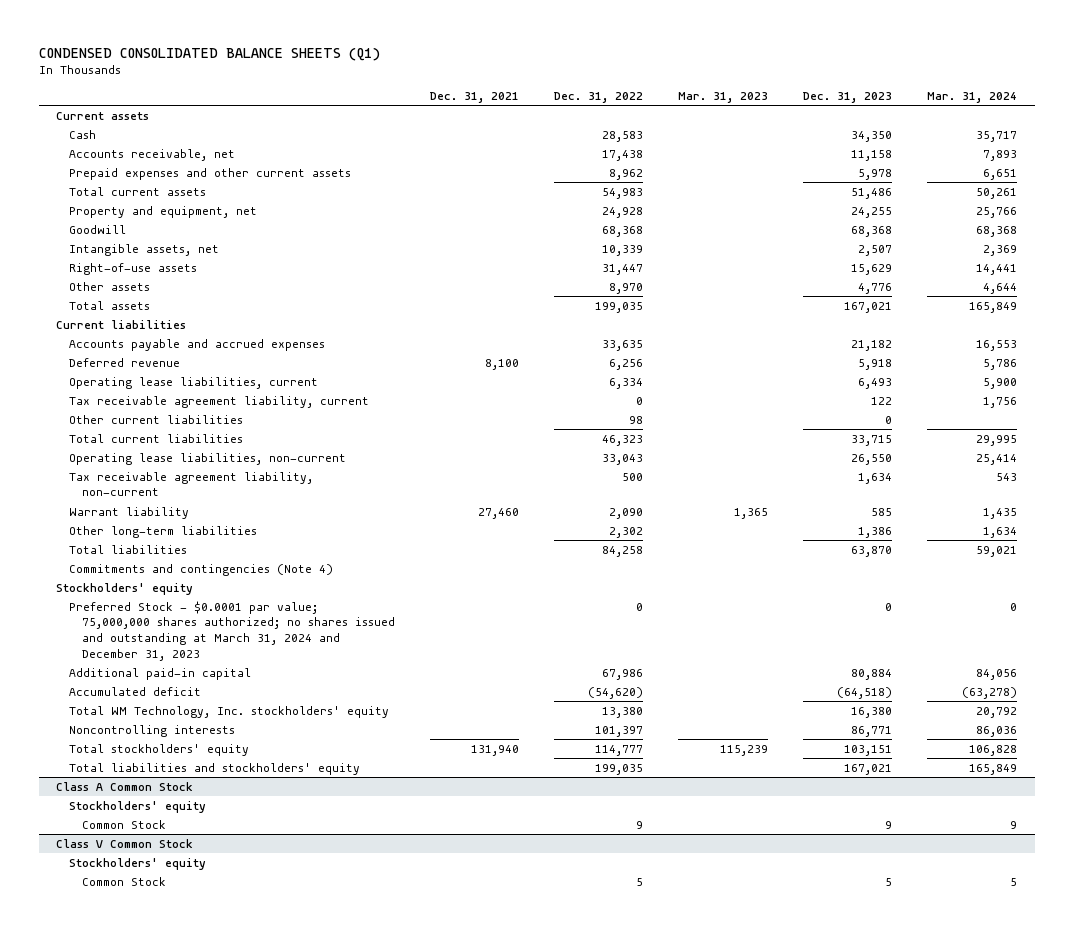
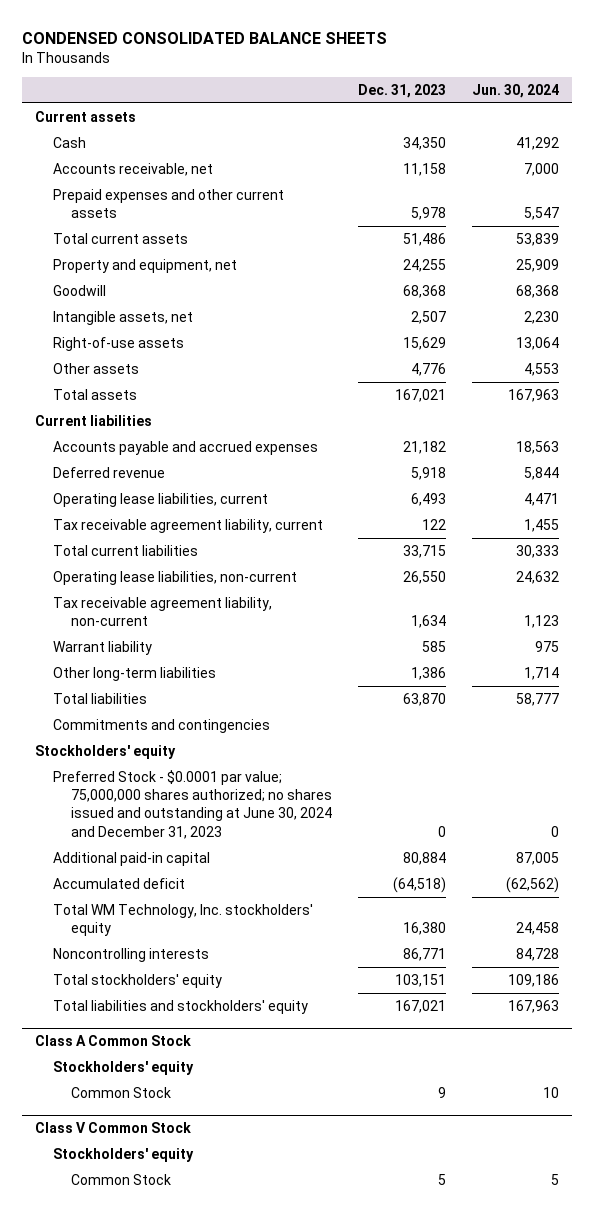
[38,47,380,61] CONDENSED CONSOLIDATED BALANCE SHEETS (Q1) -> [21,31,387,44] CONDENSED CONSOLIDATED BALANCE SHEETS
[430,92,520,104] Dec. 31, 2021 -> none
[554,92,644,104] Dec. 31, 2022 -> none
[678,92,769,104] Mar. 31, 2023 -> none
[927,92,1018,104] Mar. 31, 2024 -> none
none -> [471,83,559,98] Jun. 30, 2024
[69,414,244,424] Other current liabilities -> none
[69,563,334,576] Commitments and contingencies (Note 4) -> [52,719,270,734] Commitments and contingencies
[69,600,396,661] Preferred Stock - $0.0001 par value; 75,000,000 shares authorized; no shares issued and outstanding at March 31, 2024 and December 31, 2023 -> [52,770,333,839] Preferred Stock - $0.0001 par value; 75,000,000 shares authorized; no shares issued and outstanding at June 30, 2024 and December 31, 2023

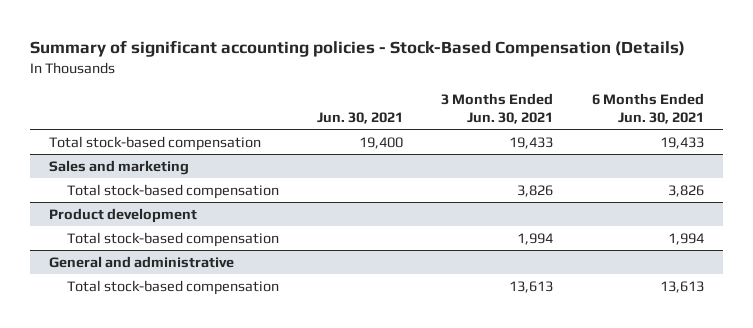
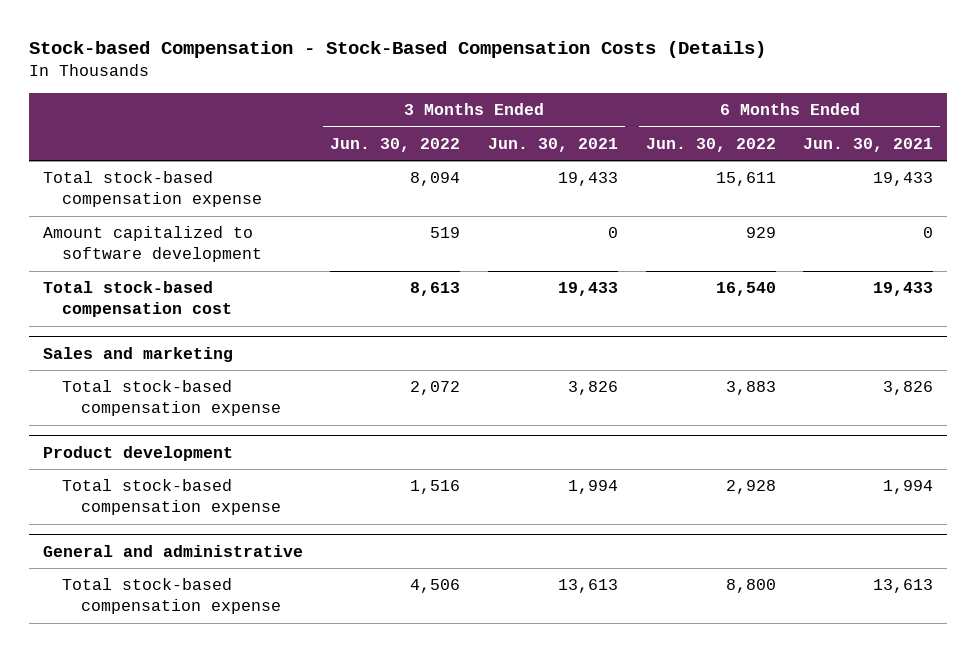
[30,39,686,57] Summary of significant accounting policies - Stock-Based Compensation (Details) -> [28,41,766,59] Stock-based Compensation - Stock-Based Compensation Costs (Details)
[317,111,404,124] Jun. 30, 2021 -> none
none -> [330,137,461,152] Jun. 30, 2022
none -> [645,137,776,152] Jun. 30, 2022
[49,135,262,151] Total stock-based compensation -> [42,171,262,208] Total stock-based compensation expense
none -> [42,226,262,263] Amount capitalized to software development
none -> [42,281,232,318] Total stock-based compensation cost
[66,183,279,199] Total stock-based compensation -> [61,380,281,417] Total stock-based compensation expense
[66,231,279,247] Total stock-based compensation -> [61,479,281,516] Total stock-based compensation expense
[66,279,279,295] Total stock-based compensation -> [61,578,281,615] Total stock-based compensation expense

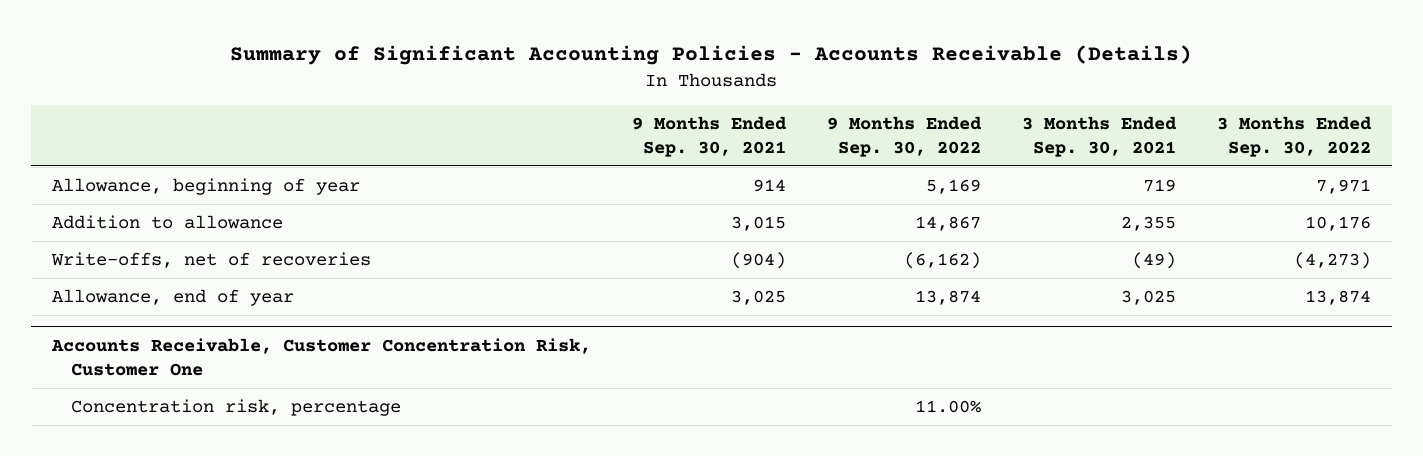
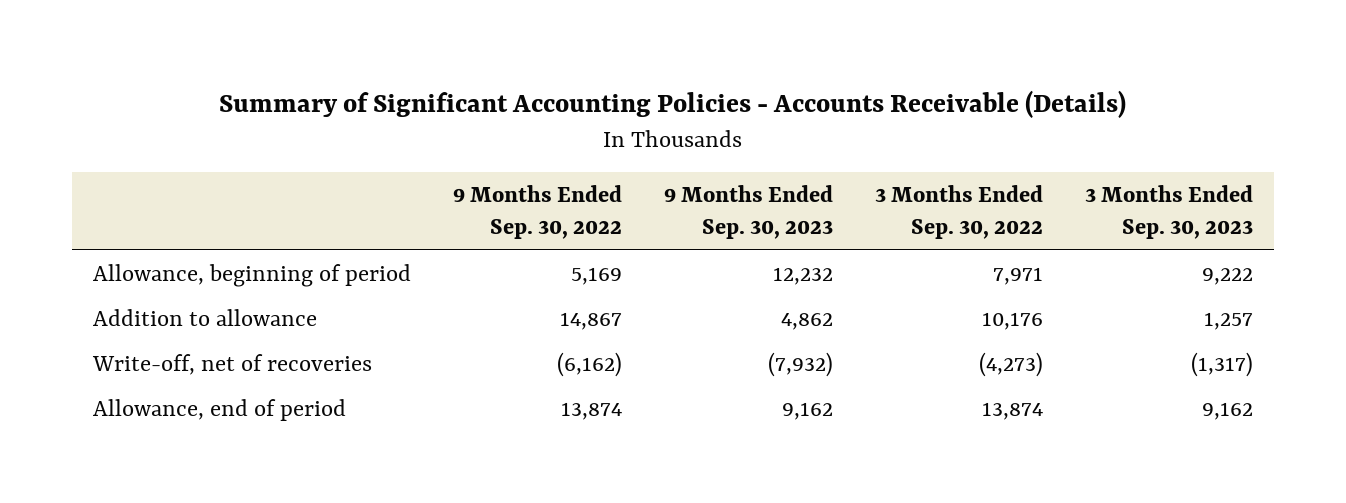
[631,115,787,157] 9 Months Ended Sep. 30, 2021 -> none
[1021,115,1177,157] 3 Months Ended Sep. 30, 2021 -> none
none -> [664,185,834,240] 9 Months Ended Sep. 30, 2023
none -> [1085,185,1254,240] 3 Months Ended Sep. 30, 2023
[51,178,360,196] Allowance, beginning of year -> [92,263,411,287] Allowance, beginning of period
[50,337,591,376] Accounts Receivable, Customer Concentration Risk, Customer One -> none
[70,399,401,417] Concentration risk, percentage -> none
[50,252,371,269] Write-offs, net of recoveries -> [91,353,372,375] Write-off, net of recoveries
[51,289,294,307] Allowance, end of year -> [92,398,346,421] Allowance, end of period

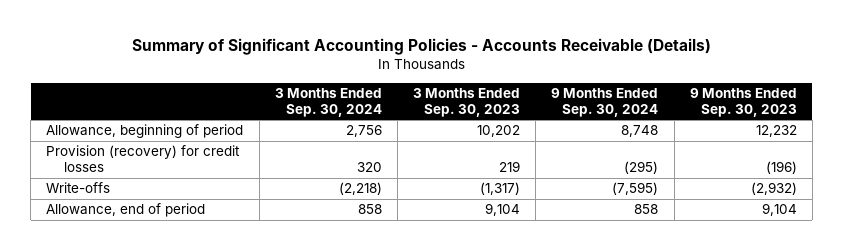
[453,185,623,240] 9 Months Ended Sep. 30, 2022 -> none
[875,185,1044,240] 3 Months Ended Sep. 30, 2022 -> none
none -> [274,88,382,118] 3 Months Ended Sep. 30, 2024
none -> [551,88,659,118] 9 Months Ended Sep. 30, 2024
[92,308,317,326] Addition to allowance -> none
[1202,267,1254,285] 9,222 -> [477,125,521,138] 10,202
none -> [46,145,241,173] Provision (recovery) for credit losses
[91,353,372,375] Write-off, net of recoveries -> [46,182,111,194] Write-offs
[768,351,834,377] (7,932) -> [750,182,797,196] (2,932)
[782,401,834,420] 9,162 -> [761,203,797,217] 9,104
[1202,401,1254,420] 9,162 -> [485,203,521,217] 9,104

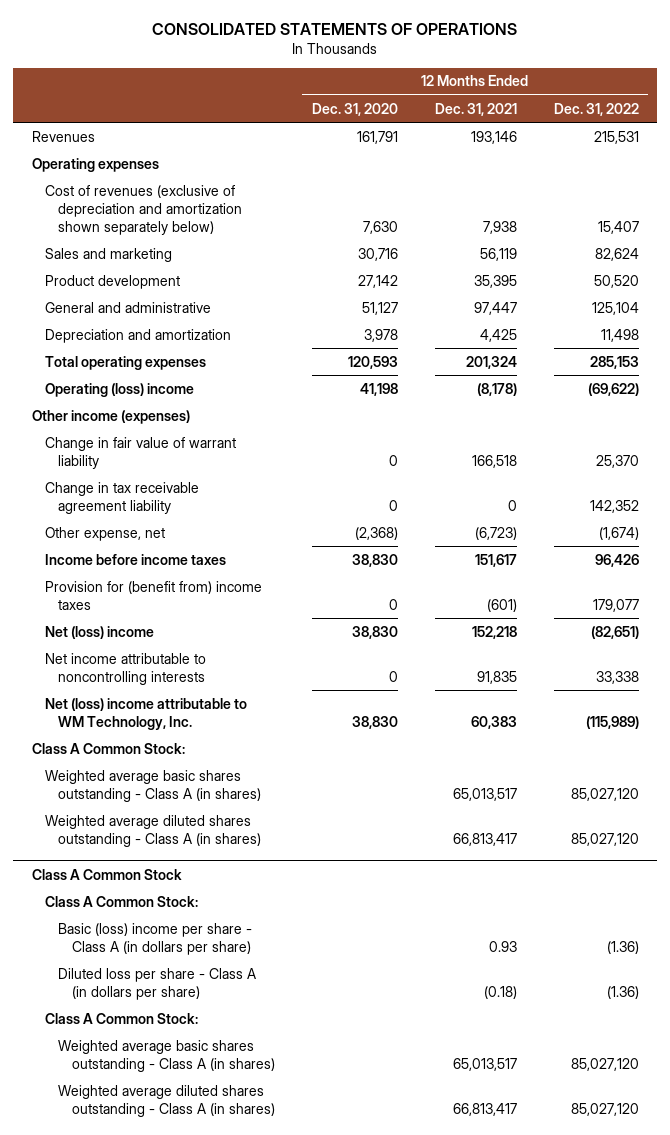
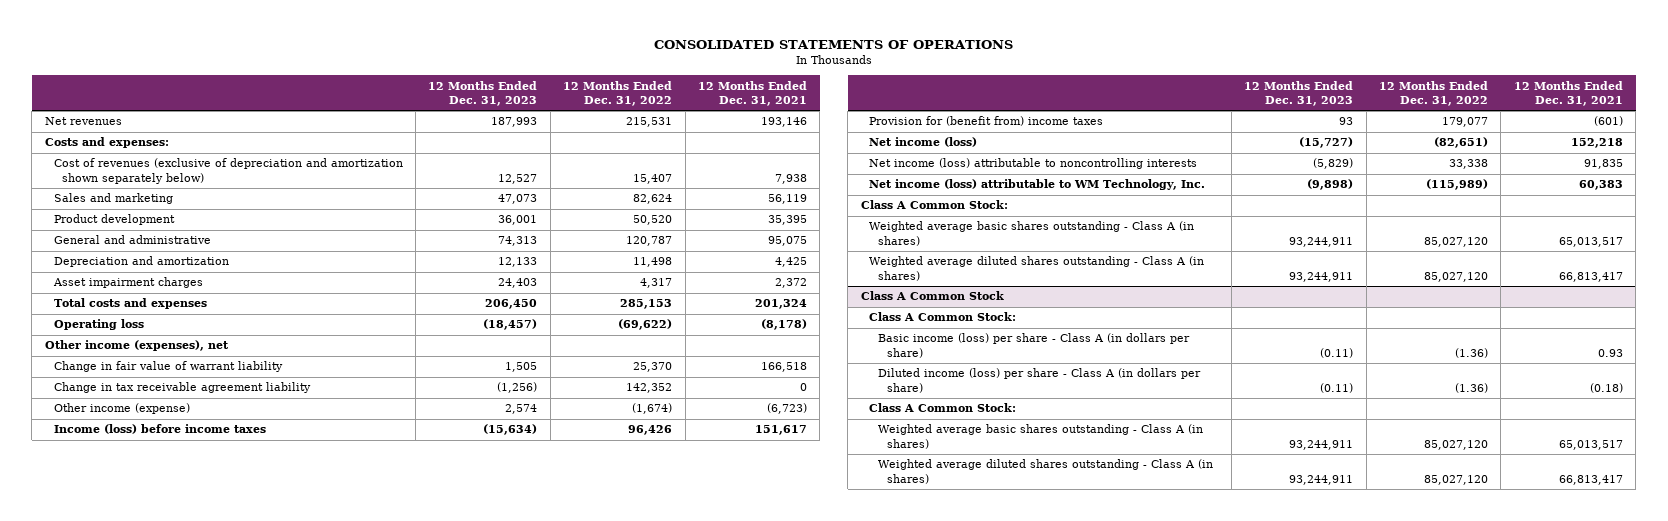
[311,102,398,116] Dec. 31, 2020 -> none
none -> [428,80,538,106] 12 Months Ended Dec. 31, 2023
[31,130,95,142] Revenues -> [44,117,122,126] Net revenues
[31,157,159,172] Operating expenses -> [44,137,169,149] Costs and expenses:
[473,301,517,315] 97,447 -> [768,236,808,247] 95,075
[591,301,639,315] 125,104 -> [626,236,673,247] 120,787
none -> [52,277,203,289] Asset impairment charges
[44,355,206,370] Total operating expenses -> [53,298,207,310] Total costs and expenses
[44,382,194,397] Operating (loss) income -> [53,319,144,331] Operating loss
[31,409,190,424] Other income (expenses) -> [44,340,229,352] Other income (expenses), net
[44,526,165,541] Other expense, net -> [53,403,190,415] Other income (expense)
[44,553,226,565] Income before income taxes -> [53,424,266,435] Income (loss) before income taxes
[44,625,154,639] Net (loss) income -> [869,137,978,148] Net income (loss)
[44,652,206,685] Net income attributable to noncontrolling interests -> [869,158,1198,170] Net income (loss) attributable to noncontrolling interests
[44,697,247,730] Net (loss) income attributable to WM Technology, Inc. -> [869,179,1206,191] Net income (loss) attributable to WM Technology, Inc.
[58,922,253,955] Basic (loss) income per share - Class A (in dollars per share) -> [878,333,1191,358] Basic income (loss) per share - Class A (in dollars per share)
[58,967,257,1000] Diluted loss per share - Class A (in dollars per share) -> [878,368,1202,393] Diluted income (loss) per share - Class A (in dollars per share)

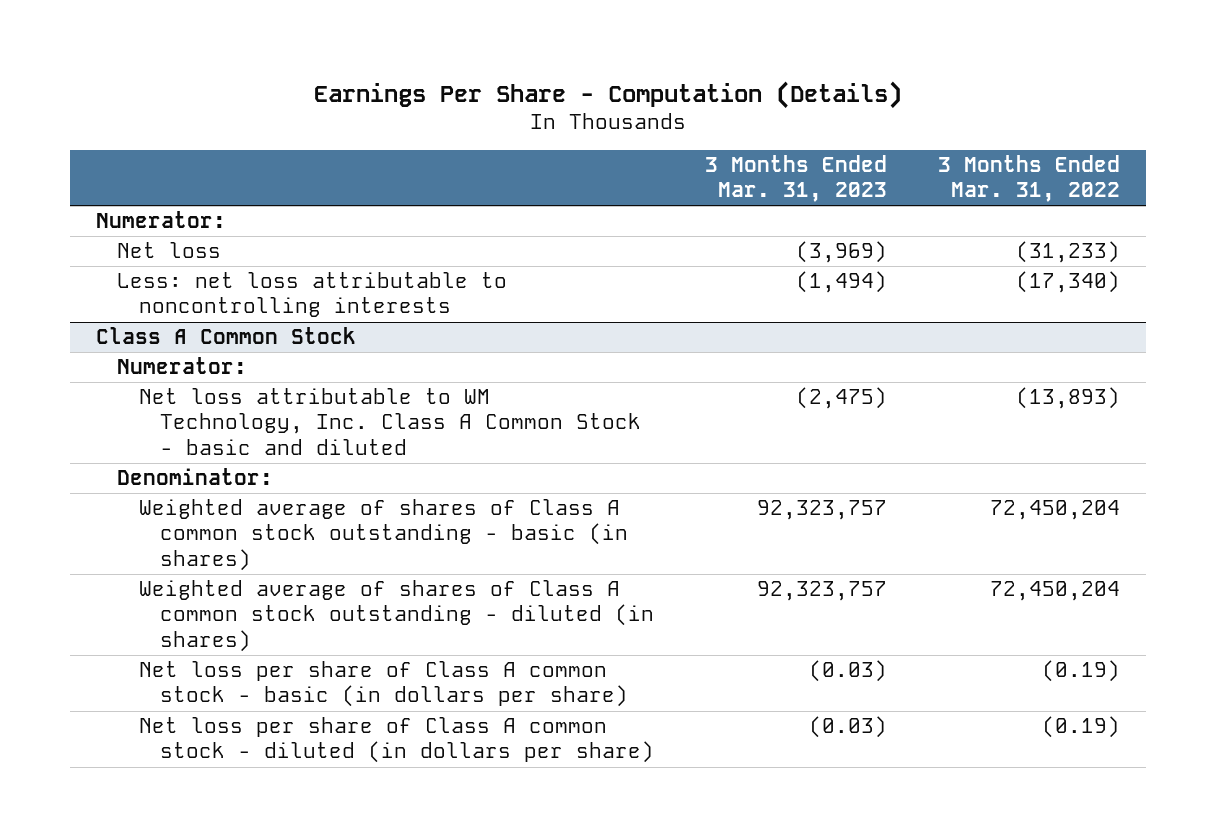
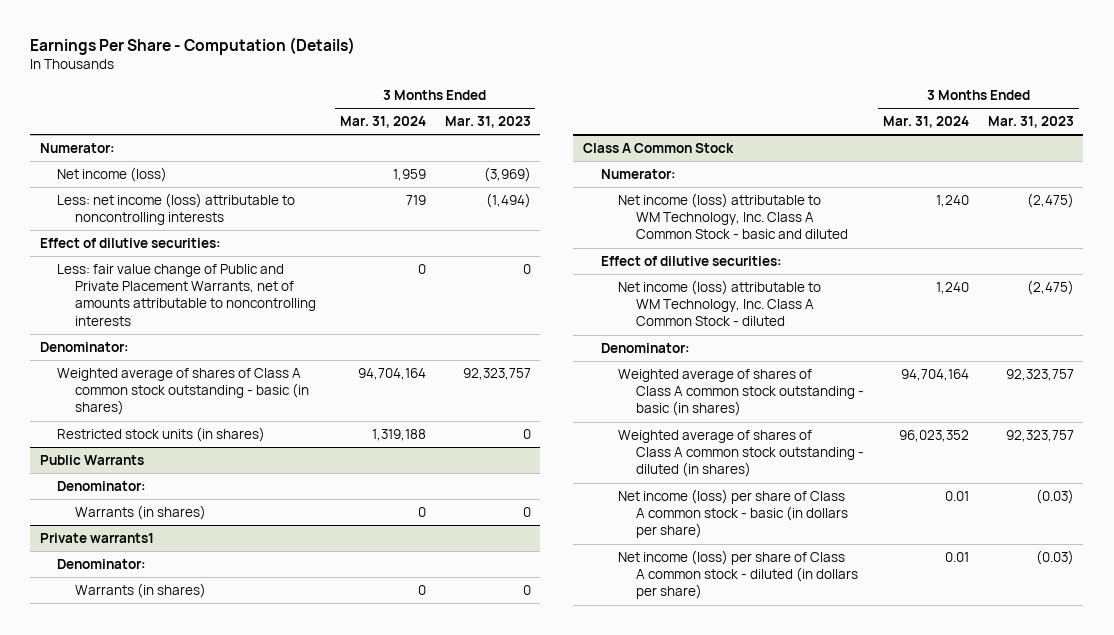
[938,154,1121,203] 3 Months Ended Mar. 31, 2022 -> none
none -> [339,116,426,129] Mar. 31, 2024
[117,242,222,259] Net loss -> [57,166,168,182] Net income (loss)
[117,272,508,318] Less: net loss attributable to noncontrolling interests -> [57,192,296,226] Less: net income (loss) attributable to noncontrolling interests
none -> [39,237,221,248] Effect of dilutive securities:
none -> [57,263,317,326] Less: fair value change of Public and Private Placement Warrants, net of amounts attributable to noncontrolling interests
none -> [39,341,129,352] Denominator:
none -> [57,367,310,416] Weighted average of shares of Class A common stock outstanding - basic (in shares)
none -> [57,426,266,442] Restricted stock units (in shares)
none -> [39,454,144,465] Public Warrants
none -> [57,480,147,491] Denominator:
none -> [75,504,207,520] Warrants (in shares)
none -> [39,532,154,543] Private warrants1
none -> [57,558,147,569] Denominator:
none -> [75,582,207,598] Warrants (in shares)
[138,388,642,455] Net loss attributable to WM Technology, Inc. Class A Common Stock - basic and diluted -> [618,192,849,240] Net income (loss) attributable to WM Technology, Inc. Class A Common Stock - basic and diluted
none -> [600,255,782,266] Effect of dilutive securities:
none -> [618,279,822,327] Net income (loss) attributable to WM Technology, Inc. Class A Common Stock - diluted
[138,661,629,708] Net loss per share of Class A common stock - basic (in dollars per share) -> [618,488,849,539] Net income (loss) per share of Class A common stock - basic (in dollars per share)
[138,717,655,764] Net loss per share of Class A common stock - diluted (in dollars per share) -> [618,549,859,600] Net income (loss) per share of Class A common stock - diluted (in dollars per share)

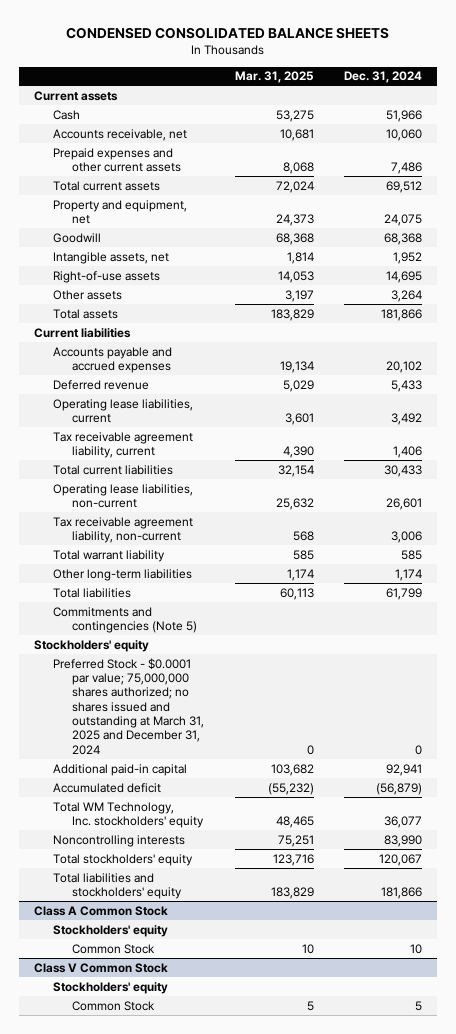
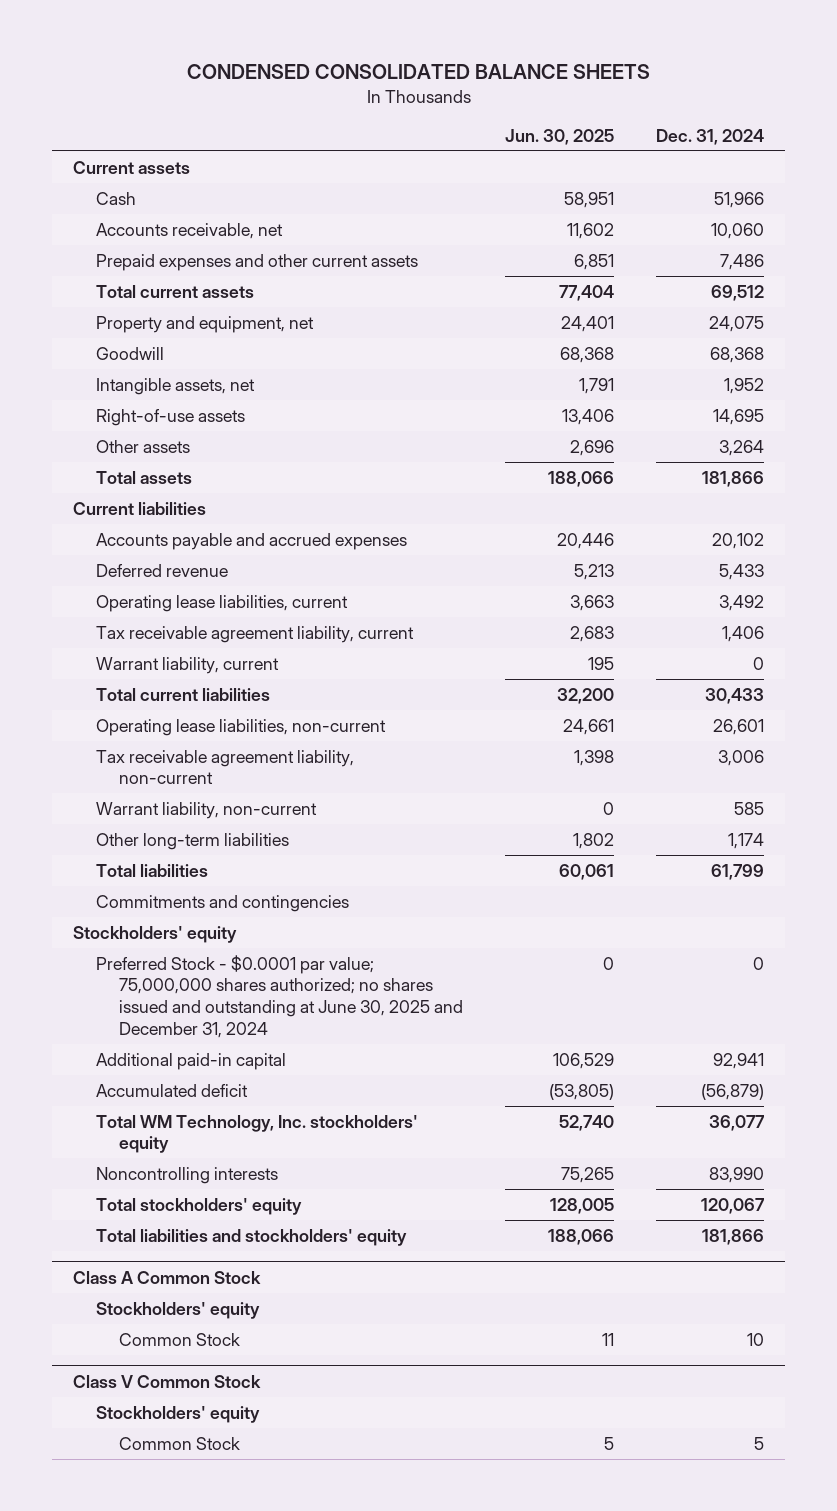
[234,71,314,84] Mar. 31, 2025 -> none
none -> [505,128,615,145] Jun. 30, 2025
none -> [96,656,280,674] Warrant liability, current
[53,549,166,562] Total warrant liability -> [96,801,318,819] Warrant liability, non-current
[53,606,198,633] Commitments and contingencies (Note 5) -> [96,894,350,912] Commitments and contingencies
[53,657,205,755] Preferred Stock - $0.0001 par value; 75,000,000 shares authorized; no shares issued and outstanding at March 31, 2025 and December 31, 2024 -> [96,954,464,1039] Preferred Stock - $0.0001 par value; 75,000,000 shares authorized; no shares issued and outstanding at June 30, 2025 and December 31, 2024

